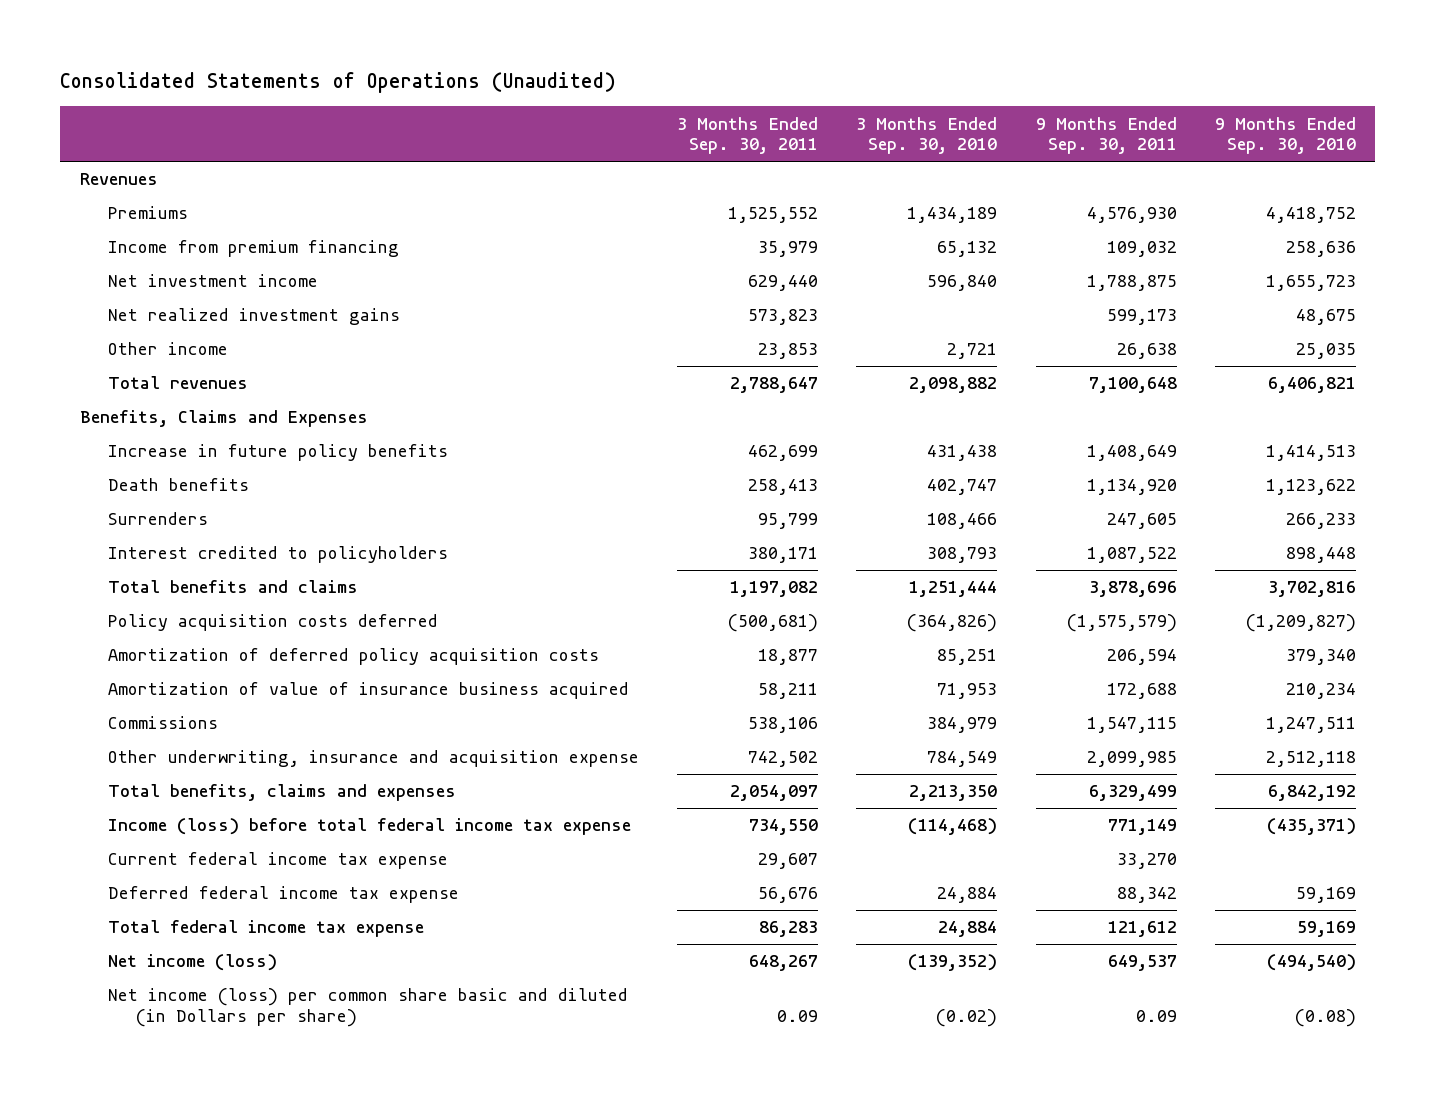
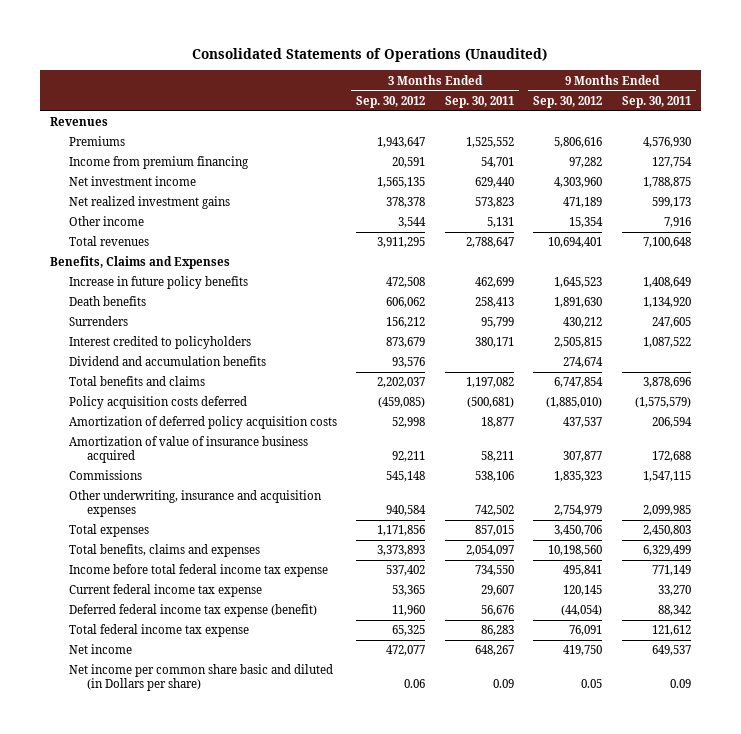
[856,116,998,155] 3 Months Ended Sep. 30, 2010 -> none
[1214,116,1356,155] 9 Months Ended Sep. 30, 2010 -> none
none -> [356,96,426,109] Sep. 30, 2012
none -> [533,96,603,109] Sep. 30, 2012
[757,241,818,258] 35,979 -> [480,157,514,169] 54,701
[1106,241,1177,258] 109,032 -> [651,157,692,169] 127,754
[757,343,818,360] 23,853 -> [486,217,514,229] 5,131
[1116,343,1177,360] 26,638 -> [663,217,691,229] 7,916
none -> [68,356,266,367] Dividend and accumulation benefits
[107,750,639,768] Other underwriting, insurance and acquisition expense -> [68,490,322,518] Other underwriting, insurance and acquisition expenses
none -> [68,524,149,538] Total expenses
[107,818,631,836] Income (loss) before total federal income tax expense -> [68,564,328,578] Income before total federal income tax expense
[107,886,459,904] Deferred federal income tax expense -> [68,604,317,618] Deferred federal income tax expense (benefit)
[107,954,277,972] Net income (loss) -> [68,644,132,655] Net income
[107,988,628,1027] Net income (loss) per common share basic and diluted (in Dollars per share) -> [68,664,333,692] Net income per common share basic and diluted (in Dollars per share)

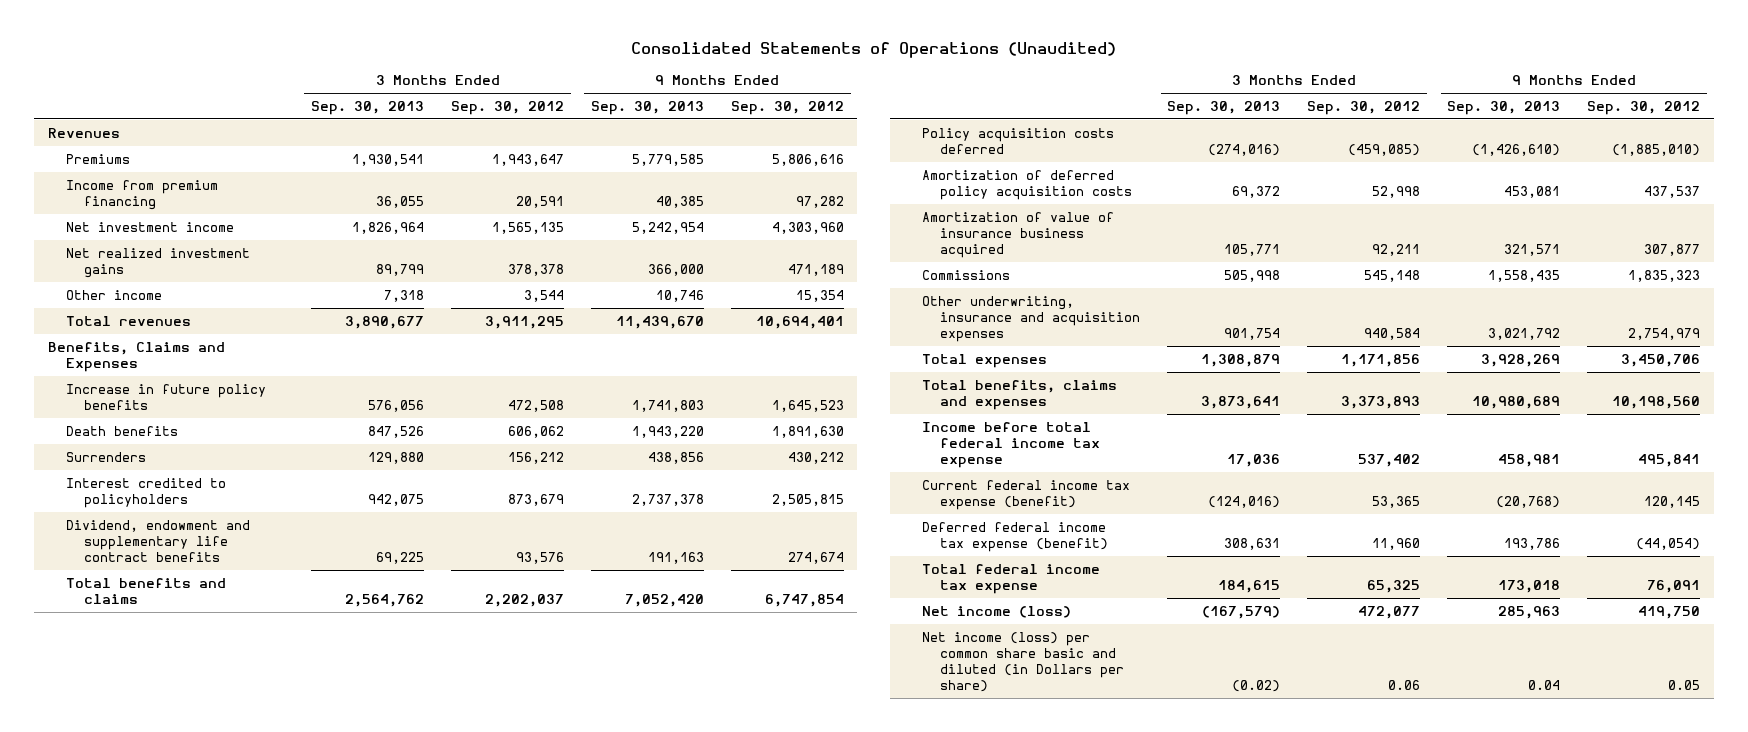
[444,96,514,109] Sep. 30, 2011 -> none
[621,96,691,109] Sep. 30, 2011 -> none
none -> [311,101,425,116] Sep. 30, 2013
none -> [591,101,705,116] Sep. 30, 2013
[68,356,266,367] Dividend and accumulation benefits -> [65,519,250,562] Dividend, endowment and supplementary life contract benefits
[68,584,262,598] Current federal income tax expense -> [922,479,1131,510] Current federal income tax expense (benefit)
[68,644,132,655] Net income -> [922,605,1072,618] Net income (loss)
[68,664,333,692] Net income per common share basic and diluted (in Dollars per share) -> [922,631,1125,692] Net income (loss) per common share basic and diluted (in Dollars per share)

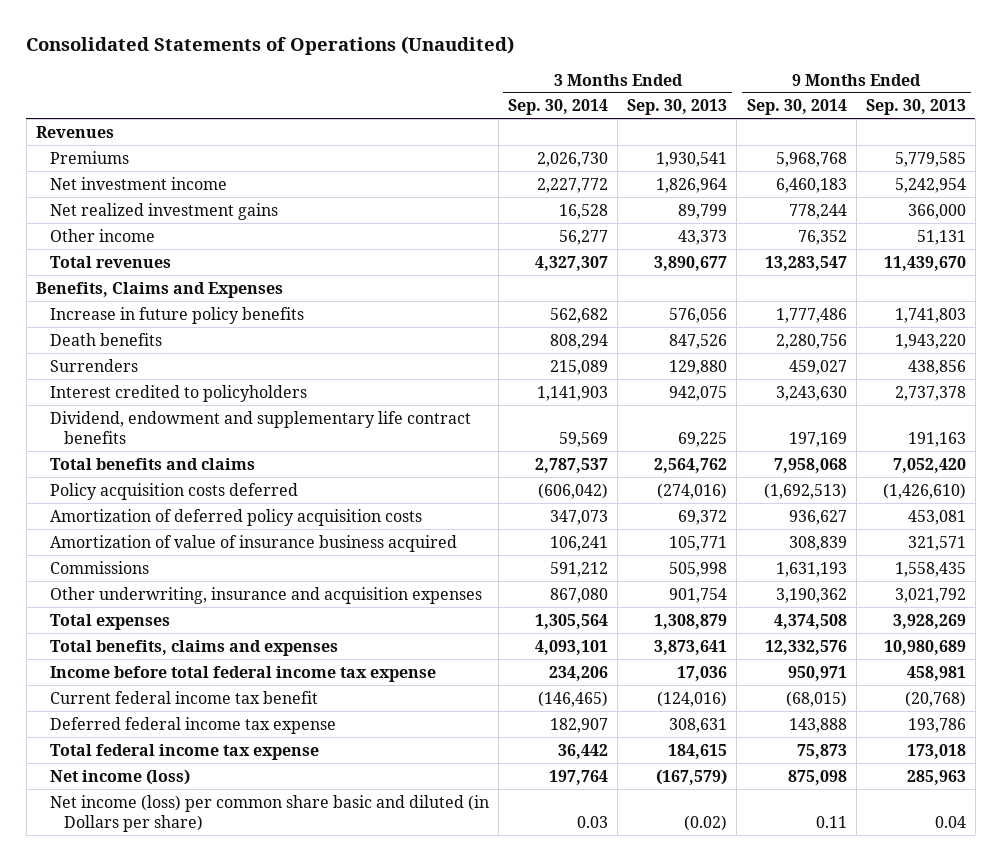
[451,101,565,116] Sep. 30, 2012 -> none
[730,101,844,116] Sep. 30, 2012 -> none
none -> [508,99,609,116] Sep. 30, 2014
none -> [746,99,847,116] Sep. 30, 2014
[65,179,218,210] Income from premium financing -> none
[384,289,425,302] 7,318 -> [678,229,728,245] 43,373
[656,289,705,302] 10,746 -> [916,229,966,245] 51,131
[922,479,1131,510] Current federal income tax expense (benefit) -> [49,690,318,704] Current federal income tax benefit
[922,521,1109,552] Deferred federal income tax expense (benefit) -> [49,716,336,734] Deferred federal income tax expense

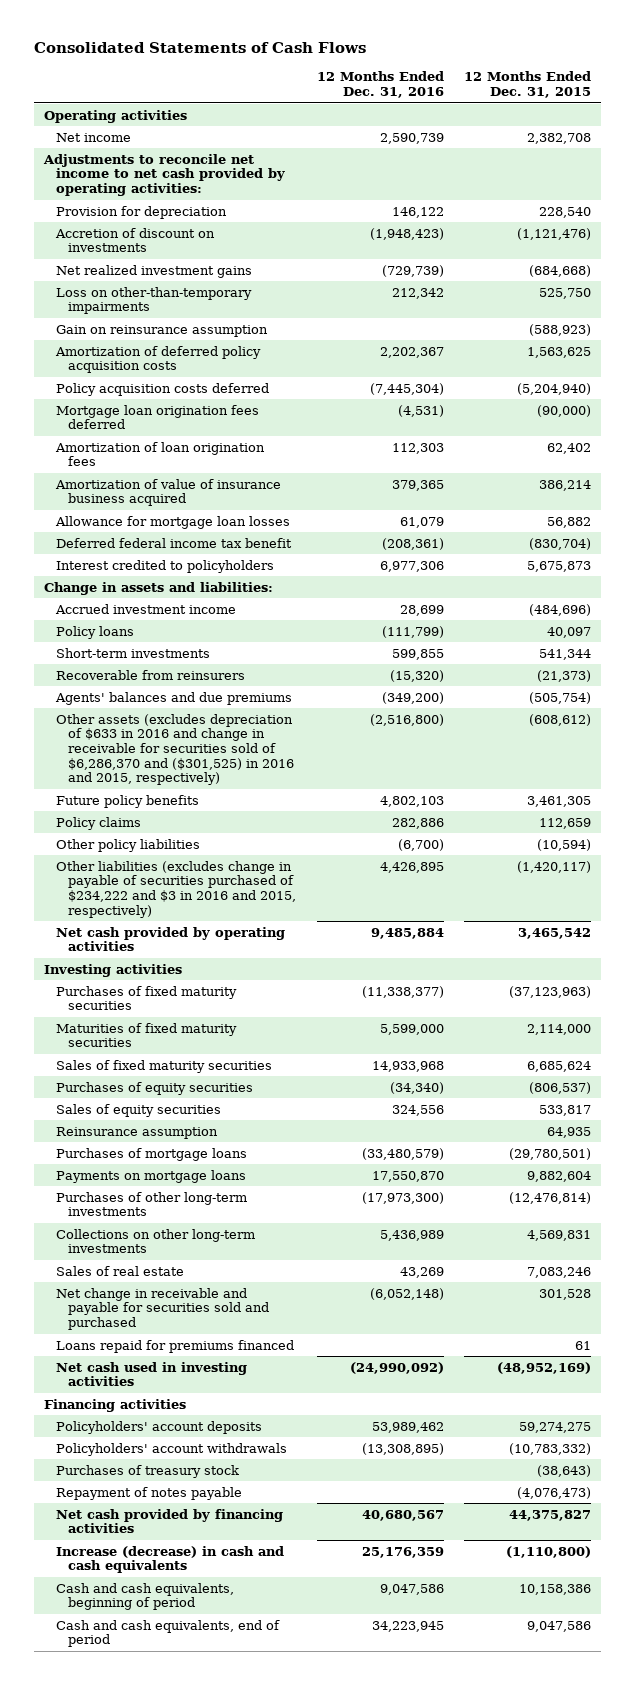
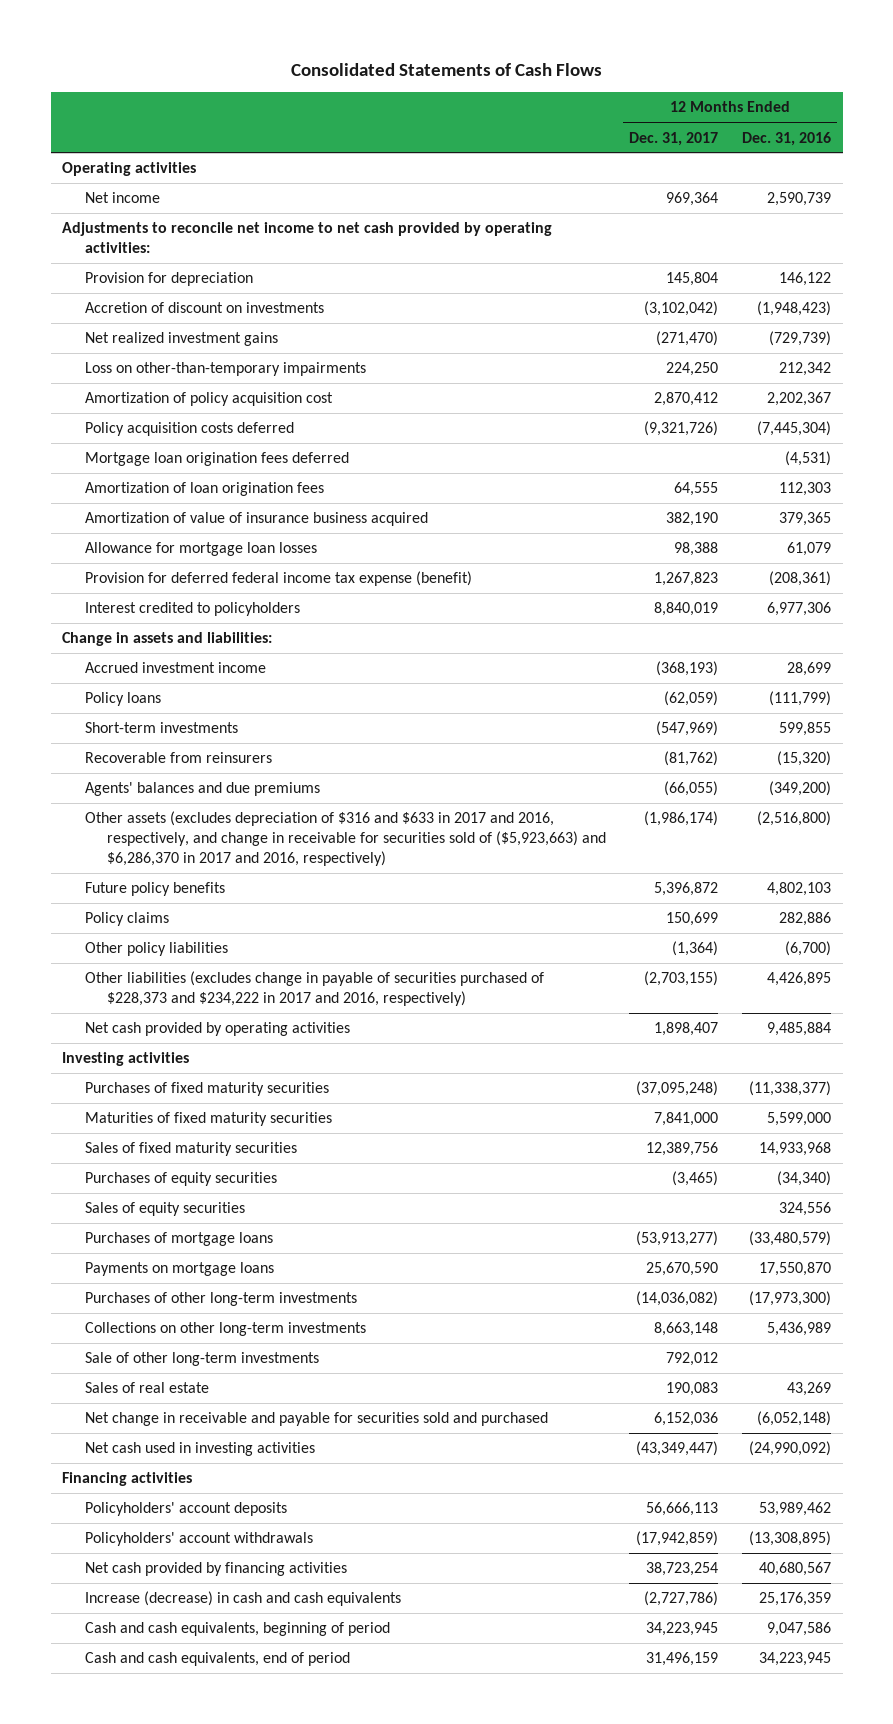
[463,71,591,99] 12 Months Ended Dec. 31, 2015 -> none
none -> [629,131,719,146] Dec. 31, 2017
[56,324,269,337] Gain on reinsurance assumption -> none
[55,345,262,374] Amortization of deferred policy acquisition costs -> [84,392,333,407] Amortization of policy acquisition cost
[56,537,293,548] Deferred federal income tax benefit -> [84,571,472,587] Provision for deferred federal income tax expense (benefit)
[56,713,295,786] Other assets (excludes depreciation of $633 in 2016 and change in receivable for securities sold of $6,286,370 and ($301,525) in 2016 and 2015, respectively) -> [84,811,606,867] Other assets (excludes depreciation of $316 and $633 in 2017 and 2016, respectively, and change in receivable for securities sold of ($5,923,663) and $6,286,370 in 2017 and 2016, respectively)
[56,860,297,918] Other liabilities (excludes change in payable of securities purchased of $234,222 and $3 in 2016 and 2015, respectively) -> [84,971,544,1007] Other liabilities (excludes change in payable of securities purchased of $228,373 and $234,222 in 2017 and 2016, respectively)
[56,1126,219,1139] Reinsurance assumption -> none
none -> [84,1352,319,1367] Sale of other long-term investments
[56,1339,295,1353] Loans repaid for premiums financed -> none
[56,1464,240,1478] Purchases of treasury stock -> none
[56,1486,243,1500] Repayment of notes payable -> none

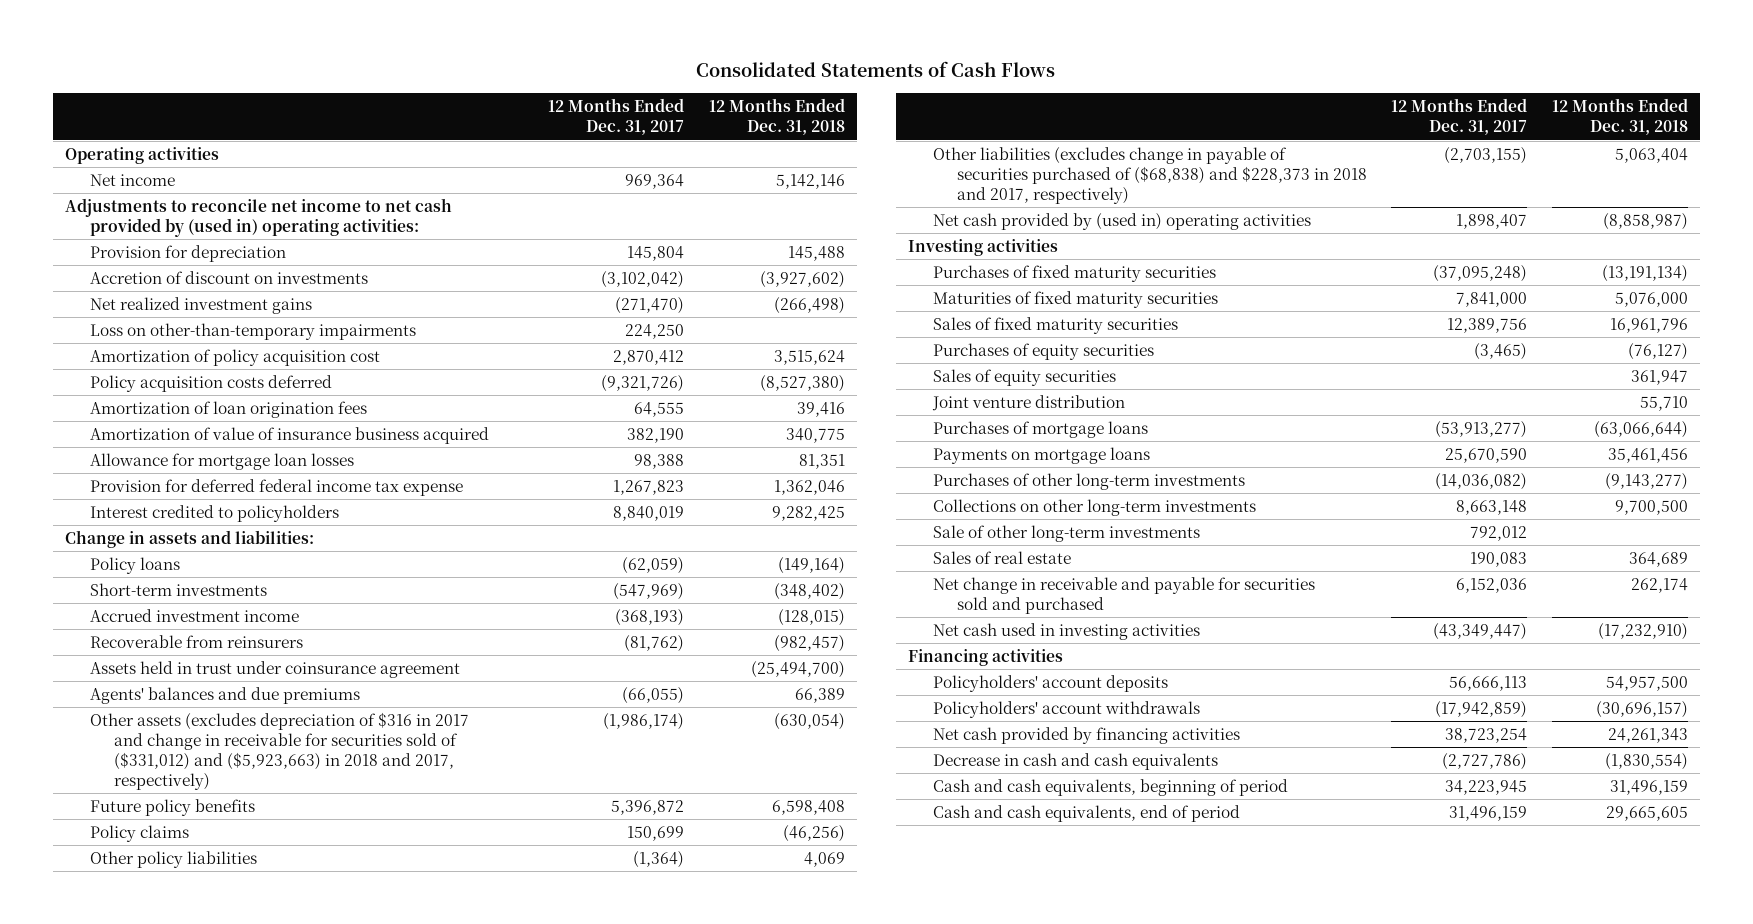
[741,131,831,146] Dec. 31, 2016 -> none
none -> [708,98,845,136] 12 Months Ended Dec. 31, 2018
[62,222,553,254] Adjustments to reconcile net income to net cash provided by operating activities: -> [65,197,453,237] Adjustments to reconcile net income to net cash provided by (used in) operating activities:
[84,452,349,467] Mortgage loan origination fees deferred -> none
[84,571,472,587] Provision for deferred federal income tax expense (benefit) -> [89,478,463,496] Provision for deferred federal income tax expense
[84,662,266,674] Accrued investment income -> [89,608,299,622] Accrued investment income
none -> [89,660,460,678] Assets held in trust under coinsurance agreement
[84,811,606,867] Other assets (excludes depreciation of $316 and $633 in 2017 and 2016, respectively, and change in receivable for securities sold of ($5,923,663) and $6,286,370 in 2017 and 2016, respectively) -> [89,711,469,790] Other assets (excludes depreciation of $316 in 2017 and change in receivable for securities sold of ($331,012) and ($5,923,663) in 2018 and 2017, respectively)
[84,971,544,1007] Other liabilities (excludes change in payable of securities purchased of $228,373 and $234,222 in 2017 and 2016, respectively) -> [932,146,1367,204] Other liabilities (excludes change in payable of securities purchased of ($68,838) and $228,373 in 2018 and 2017, respectively)
[84,1022,350,1037] Net cash provided by operating activities -> [932,212,1311,230] Net cash provided by (used in) operating activities
none -> [931,394,1125,411] Joint venture distribution
[84,1591,401,1607] Increase (decrease) in cash and cash equivalents -> [932,752,1218,770] Decrease in cash and cash equivalents

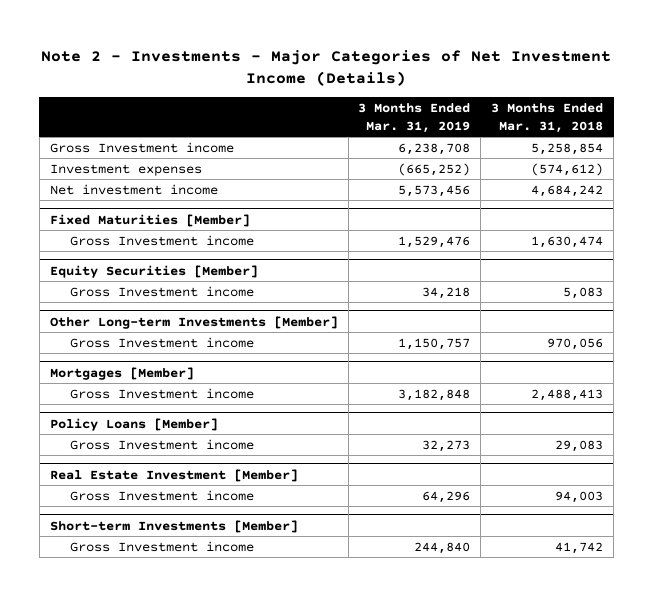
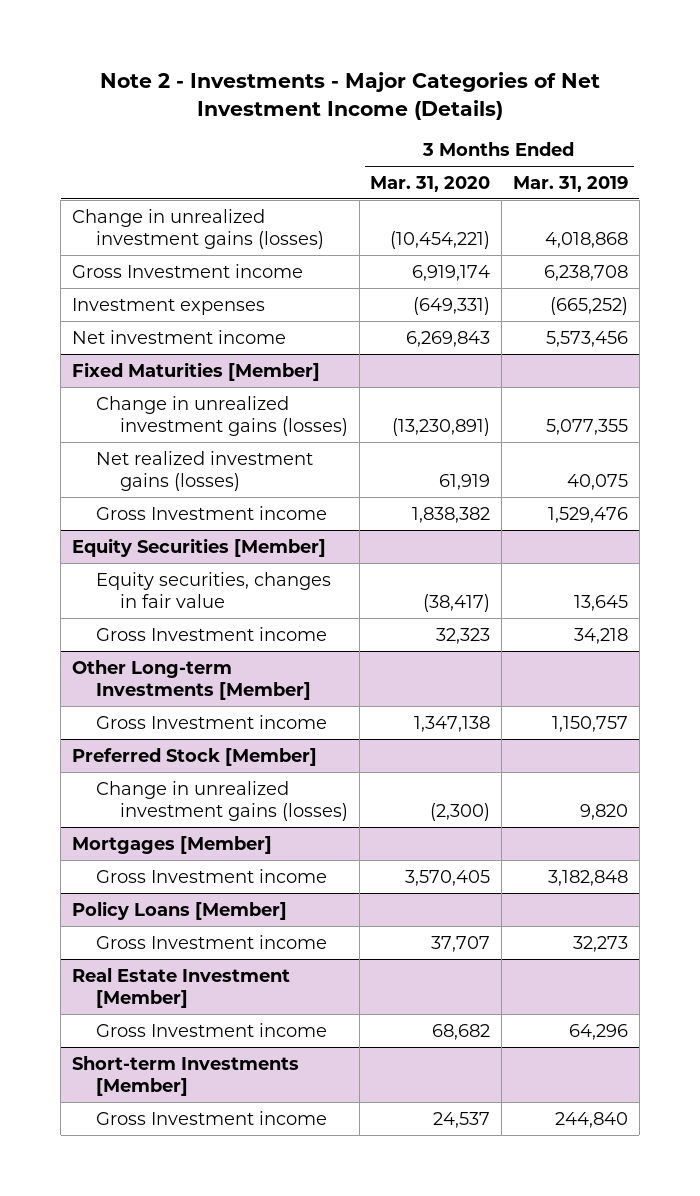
[491,103,604,133] 3 Months Ended Mar. 31, 2018 -> none
none -> [370,175,491,192] Mar. 31, 2020
none -> [72,208,324,249] Change in unrealized investment gains (losses)
none -> [95,395,348,436] Change in unrealized investment gains (losses)
none -> [95,450,313,491] Net realized investment gains (losses)
none -> [95,571,331,608] Equity securities, changes in fair value
none -> [72,747,318,766] Preferred Stock [Member]
none -> [95,780,348,821] Change in unrealized investment gains (losses)

